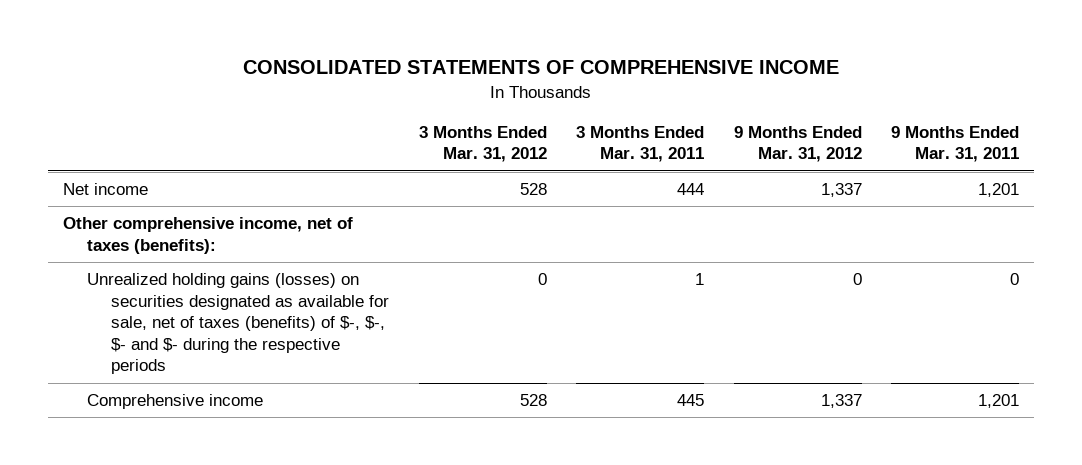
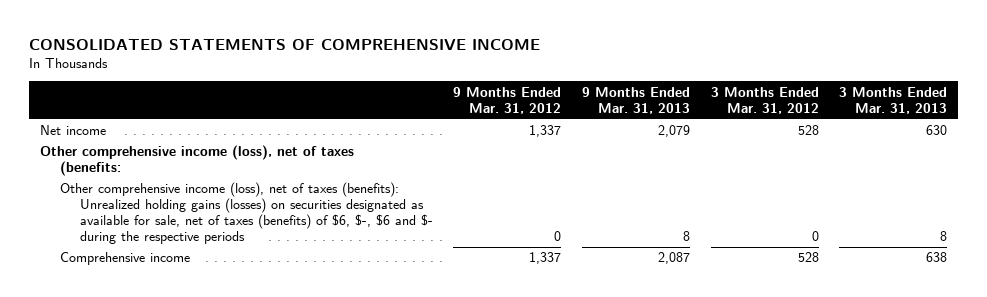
[576,125,705,163] 3 Months Ended Mar. 31, 2011 -> none
[891,125,1020,163] 9 Months Ended Mar. 31, 2011 -> none
none -> [582,86,691,114] 9 Months Ended Mar. 31, 2013
none -> [839,86,948,114] 3 Months Ended Mar. 31, 2013
[62,217,353,254] Other comprehensive income, net of taxes (benefits): -> [39,145,354,177] Other comprehensive income (loss), net of taxes (benefits:
[86,273,390,375] Unrealized holding gains (losses) on securities designated as available for sale, net of taxes (benefits) of $-, $-, $- and $- during the respective periods -> [59,182,433,245] Other comprehensive income (loss), net of taxes (benefits): Unrealized holding gains (losses) on securities designated as available for sale, net of taxes (benefits) of $6, $-, $6 and $- during the respective periods

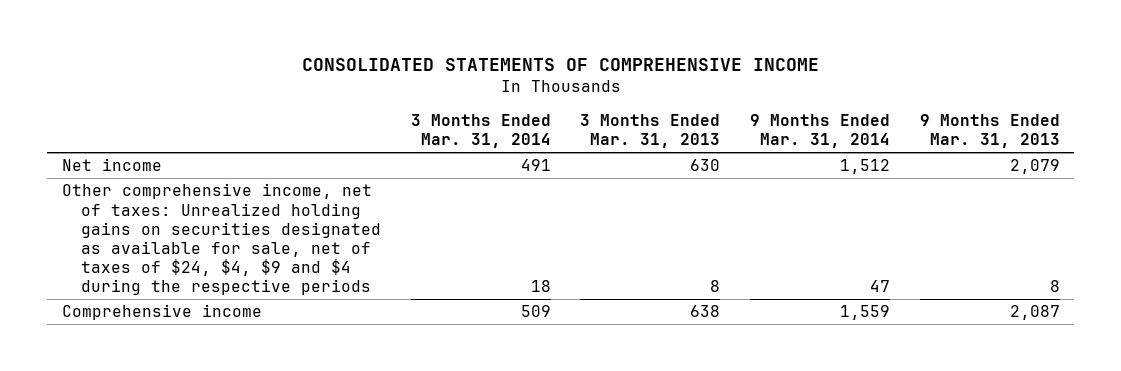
[453,86,562,114] 9 Months Ended Mar. 31, 2012 -> none
[710,86,819,114] 3 Months Ended Mar. 31, 2012 -> none
none -> [410,113,551,149] 3 Months Ended Mar. 31, 2014
none -> [749,113,890,149] 9 Months Ended Mar. 31, 2014
[39,145,354,177] Other comprehensive income (loss), net of taxes (benefits: -> none
[59,182,433,245] Other comprehensive income (loss), net of taxes (benefits): Unrealized holding gains (losses) on securities designated as available for sale, net of taxes (benefits) of $6, $-, $6 and $- during the respective periods -> [61,183,382,296] Other comprehensive income, net of taxes: Unrealized holding gains on securities designated as available for sale, net of taxes of $24, $4, $9 and $4 during the respective periods

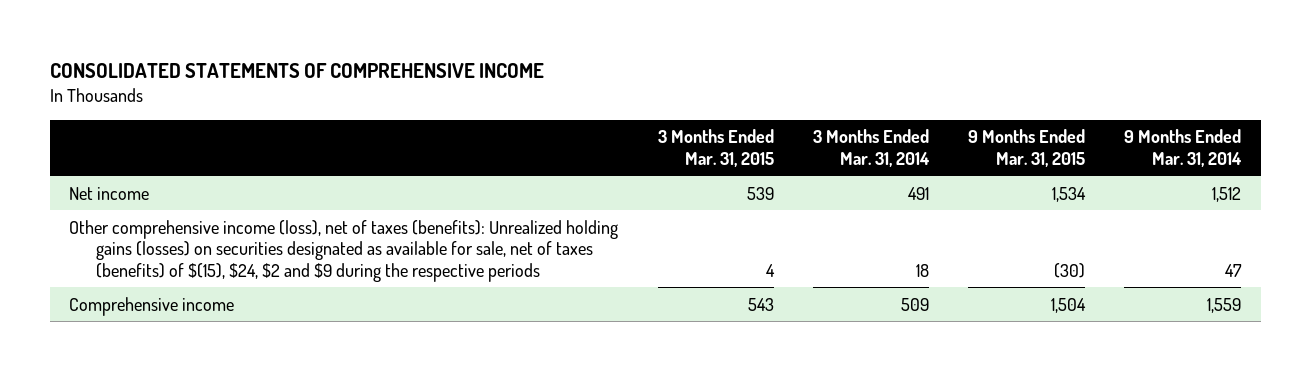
[580,113,721,149] 3 Months Ended Mar. 31, 2013 -> none
[919,113,1060,149] 9 Months Ended Mar. 31, 2013 -> none
none -> [657,129,774,167] 3 Months Ended Mar. 31, 2015
none -> [968,129,1086,167] 9 Months Ended Mar. 31, 2015
[61,183,382,296] Other comprehensive income, net of taxes: Unrealized holding gains on securities designated as available for sale, net of taxes of $24, $4, $9 and $4 during the respective periods -> [69,219,619,282] Other comprehensive income (loss), net of taxes (benefits): Unrealized holding gains (losses) on securities designated as available for sale, net of taxes (benefits) of $(15), $24, $2 and $9 during the respective periods

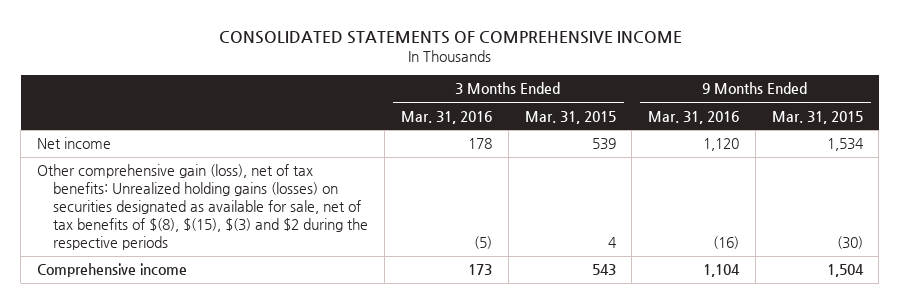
[812,129,930,167] 3 Months Ended Mar. 31, 2014 -> none
[1124,129,1243,167] 9 Months Ended Mar. 31, 2014 -> none
none -> [401,110,493,124] Mar. 31, 2016
none -> [648,110,740,124] Mar. 31, 2016
[69,219,619,282] Other comprehensive income (loss), net of taxes (benefits): Unrealized holding gains (losses) on securities designated as available for sale, net of taxes (benefits) of $(15), $24, $2 and $9 during the respective periods -> [37,164,369,251] Other comprehensive gain (loss), net of tax benefits: Unrealized holding gains (losses) on securities designated as available for sale, net of tax benefits of $(8), $(15), $(3) and $2 during the respective periods

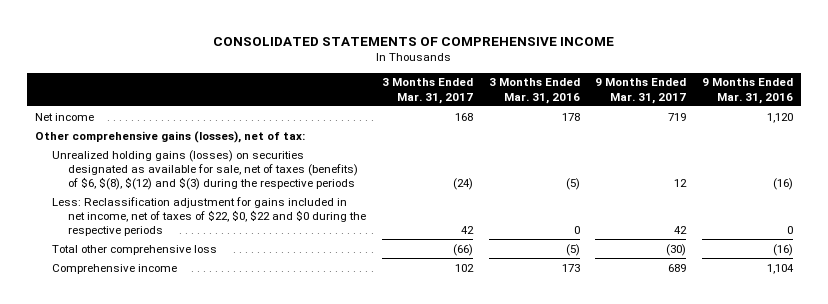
[524,110,616,124] Mar. 31, 2015 -> none
[771,110,863,124] Mar. 31, 2015 -> none
none -> [382,78,474,104] 3 Months Ended Mar. 31, 2017
none -> [595,78,687,104] 9 Months Ended Mar. 31, 2017
none -> [35,130,306,143] Other comprehensive gains (losses), net of tax:
[37,164,369,251] Other comprehensive gain (loss), net of tax benefits: Unrealized holding gains (losses) on securities designated as available for sale, net of tax benefits of $(8), $(15), $(3) and $2 during the respective periods -> [51,149,359,190] Unrealized holding gains (losses) on securities designated as available for sale, net of taxes (benefits) of $6, $(8), $(12) and $(3) during the respective periods
none -> [51,196,367,236] Less: Reclassification adjustment for gains included in net income, net of taxes of $22, $0, $22 and $0 during the respective periods
none -> [51,244,217,255] Total other comprehensive loss

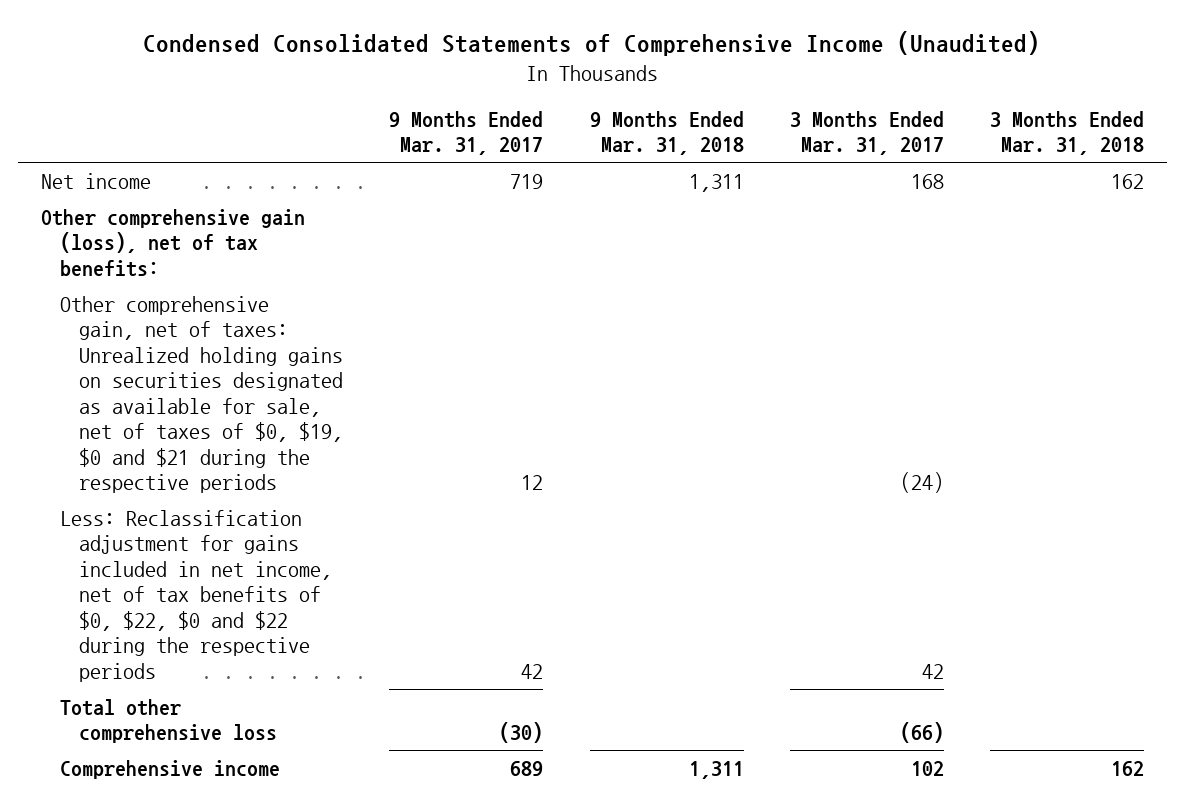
[213,36,615,46] CONSOLIDATED STATEMENTS OF COMPREHENSIVE INCOME -> [143,30,1041,56] Condensed Consolidated Statements of Comprehensive Income (Unaudited)
[488,78,580,104] 3 Months Ended Mar. 31, 2016 -> none
[702,78,794,104] 9 Months Ended Mar. 31, 2016 -> none
none -> [589,110,744,156] 9 Months Ended Mar. 31, 2018
none -> [990,110,1145,156] 3 Months Ended Mar. 31, 2018
[35,130,306,143] Other comprehensive gains (losses), net of tax: -> [40,208,305,277] Other comprehensive gain (loss), net of tax benefits:
[51,149,359,190] Unrealized holding gains (losses) on securities designated as available for sale, net of taxes (benefits) of $6, $(8), $(12) and $(3) during the respective periods -> [60,295,344,494] Other comprehensive gain, net of taxes: Unrealized holding gains on securities designated as available for sale, net of taxes of $0, $19, $0 and $21 during the respective periods
[51,196,367,236] Less: Reclassification adjustment for gains included in net income, net of taxes of $22, $0, $22 and $0 during the respective periods -> [60,509,333,682] Less: Reclassification adjustment for gains included in net income, net of tax benefits of $0, $22, $0 and $22 during the respective periods

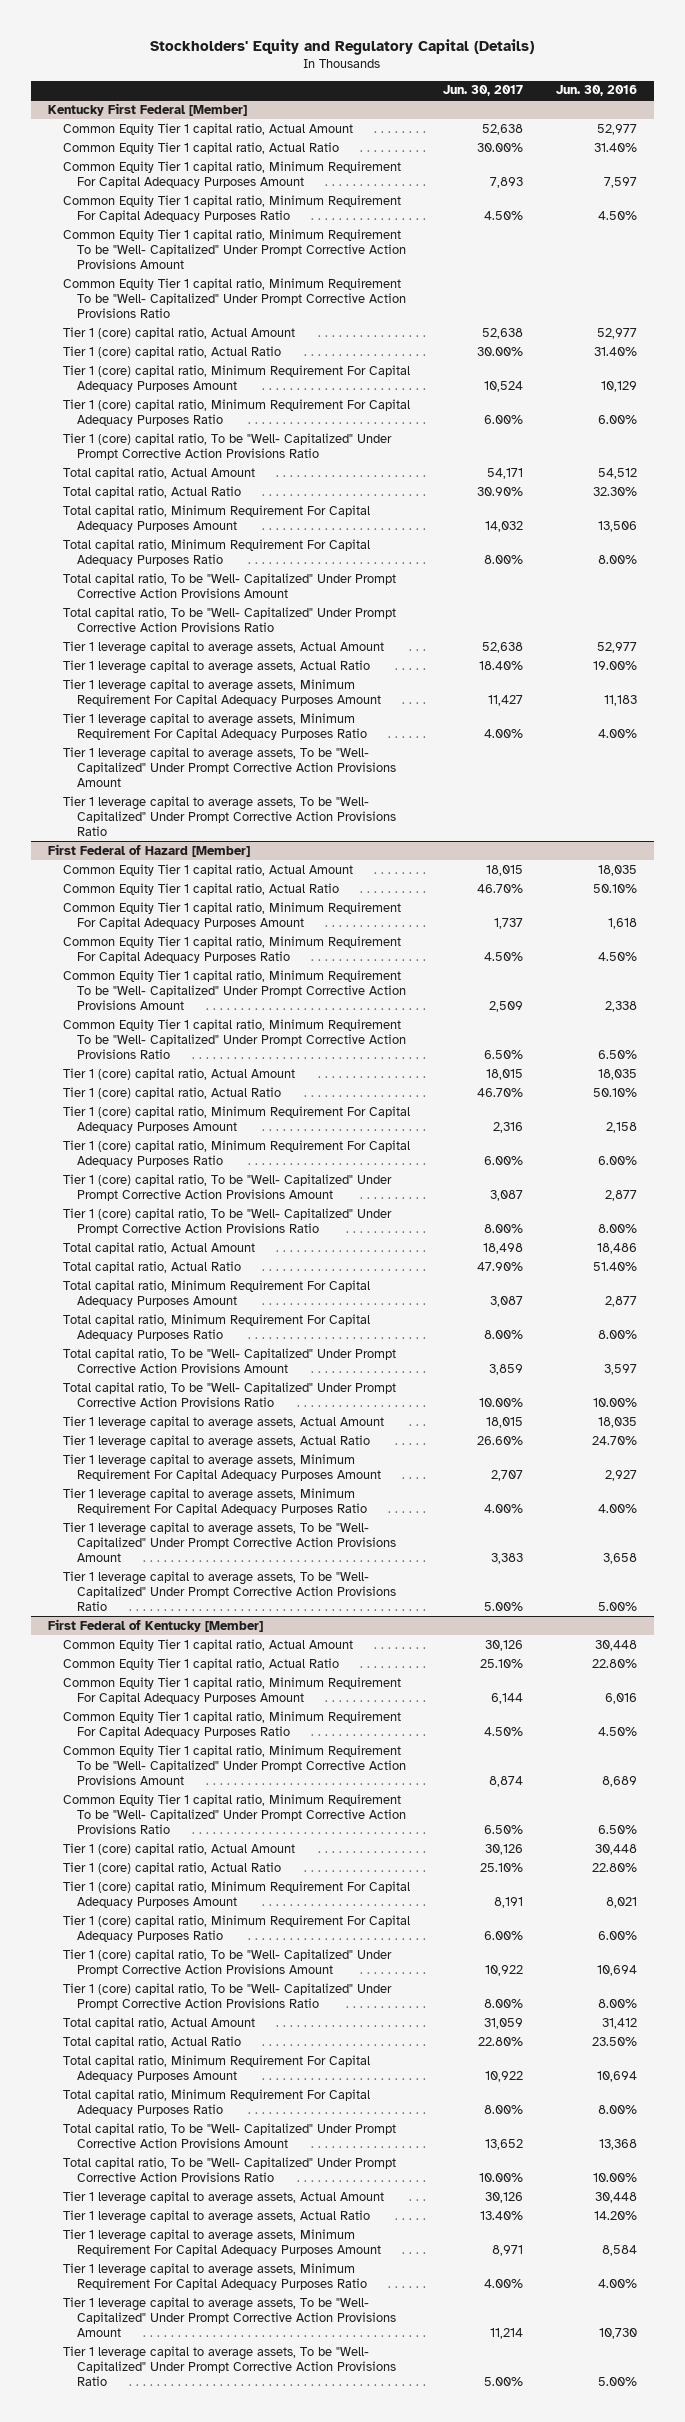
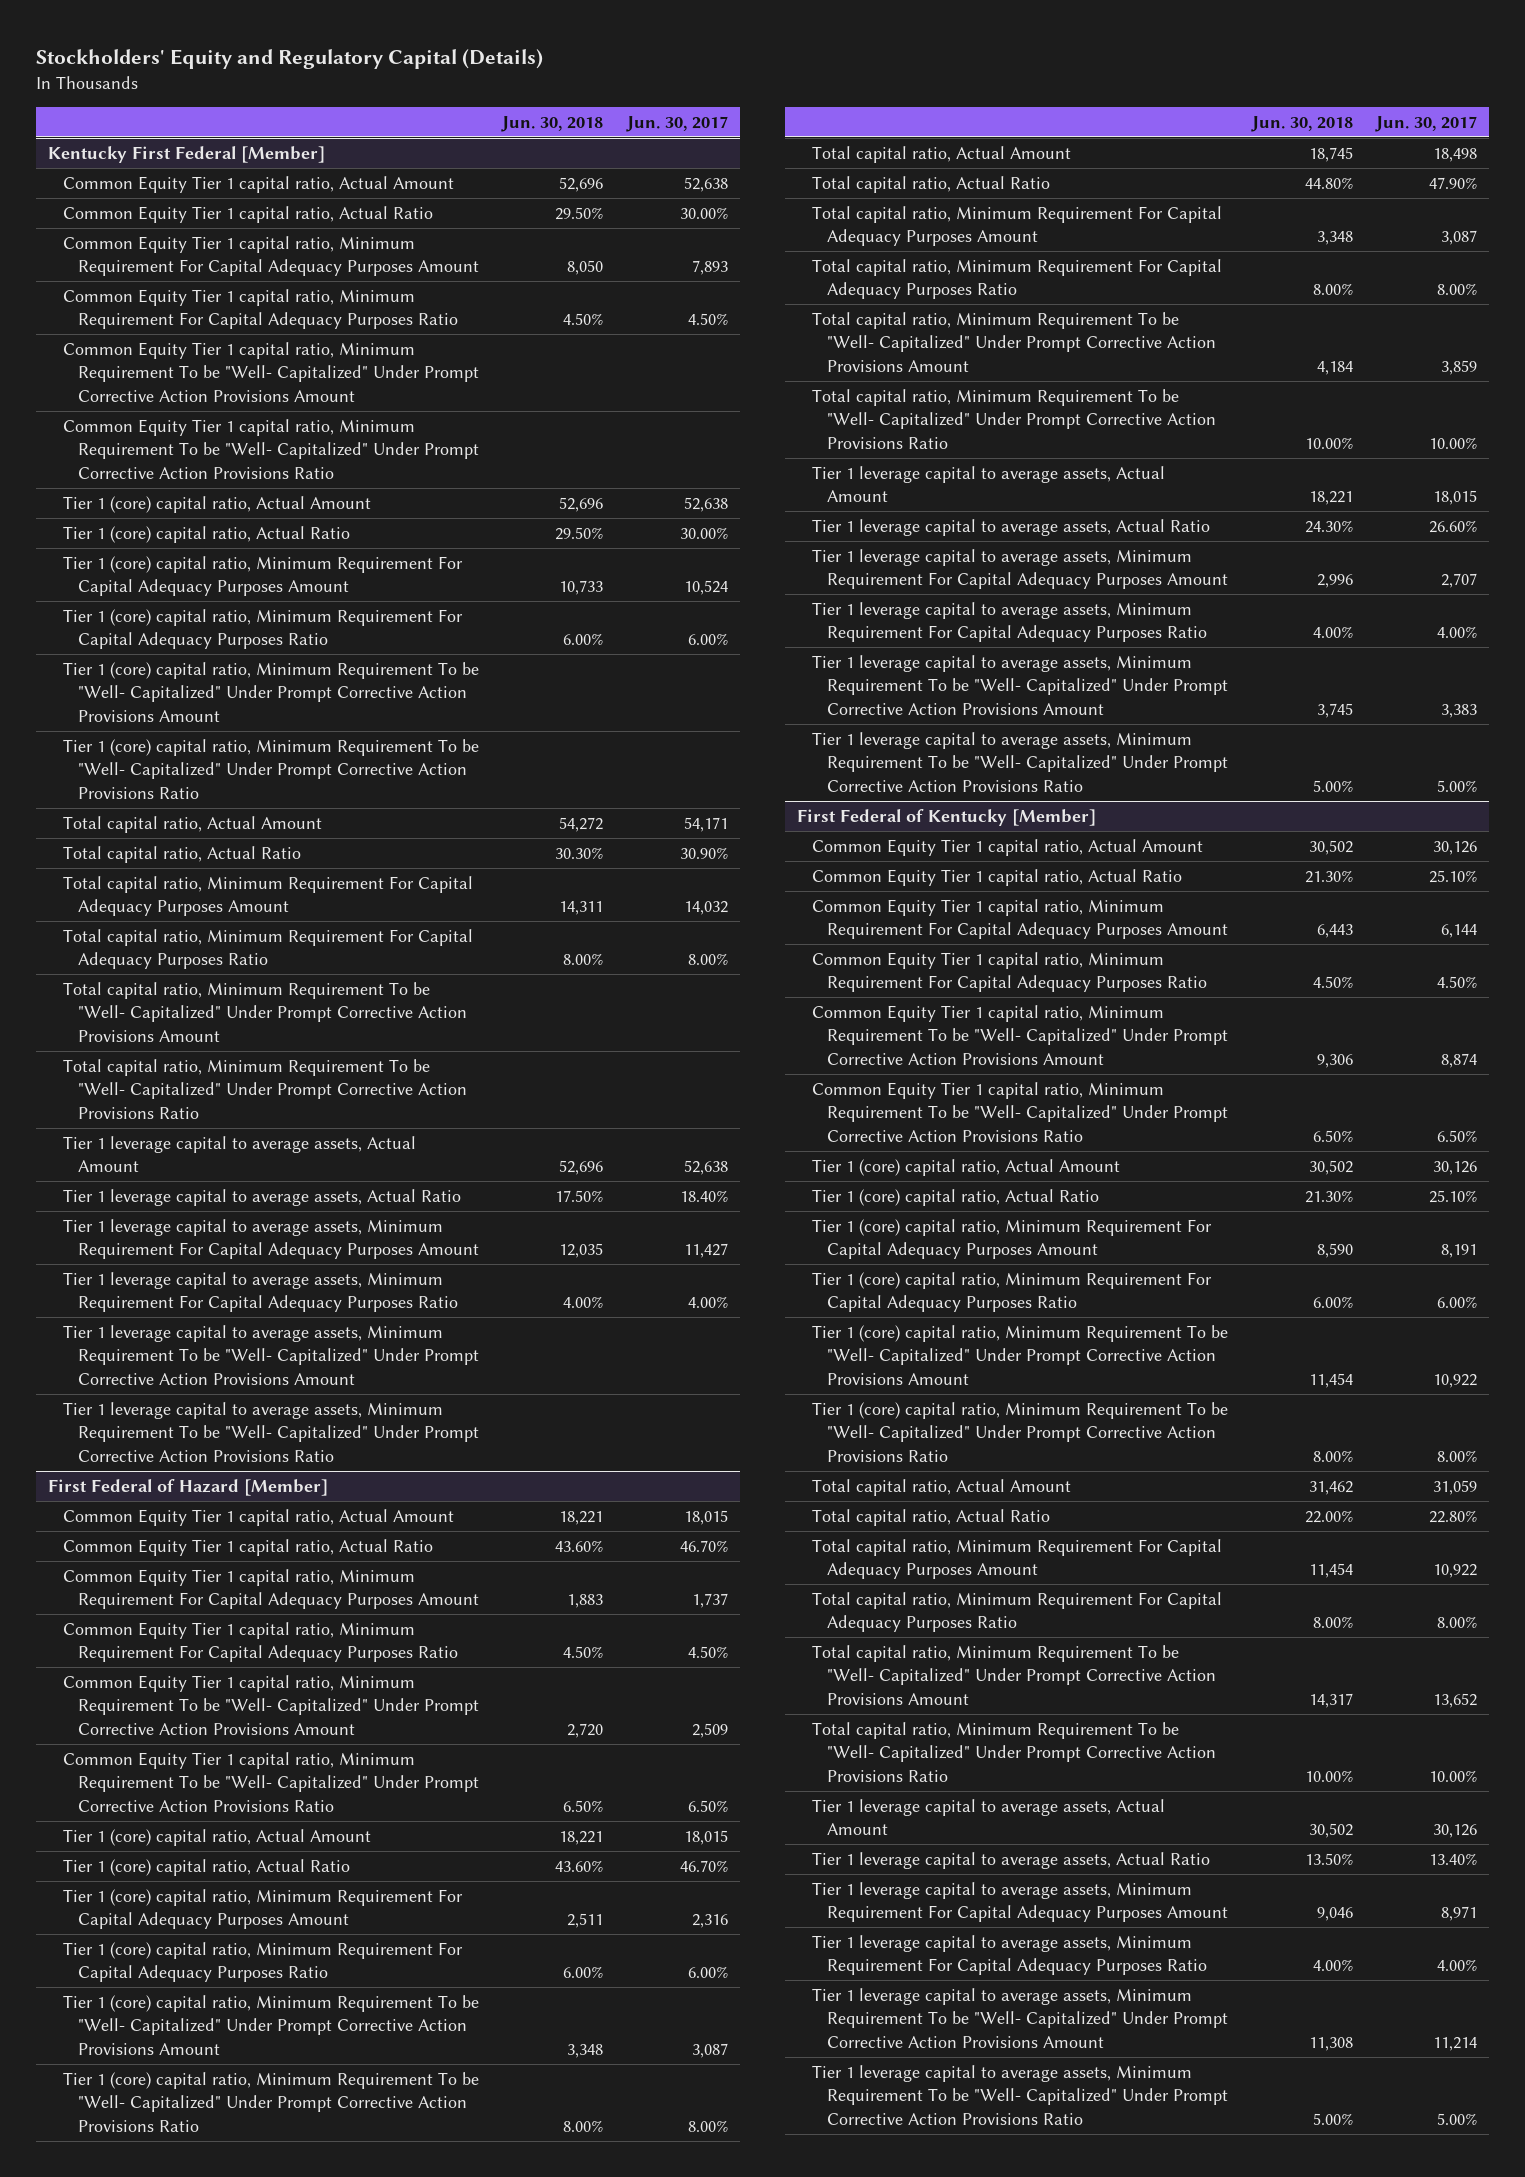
[556,85,638,97] Jun. 30, 2016 -> none
none -> [501,115,604,132] Jun. 30, 2018
none -> [62,661,479,722] Tier 1 (core) capital ratio, Minimum Requirement To be "Well- Capitalized" Under Prompt Corrective Action Provisions Amount
[62,432,392,460] Tier 1 (core) capital ratio, To be "Well- Capitalized" Under Prompt Corrective Action Provisions Ratio -> [62,738,479,799] Tier 1 (core) capital ratio, Minimum Requirement To be "Well- Capitalized" Under Prompt Corrective Action Provisions Ratio
[62,572,396,598] Total capital ratio, To be "Well- Capitalized" Under Prompt Corrective Action Provisions Amount -> [62,981,467,1042] Total capital ratio, Minimum Requirement To be "Well- Capitalized" Under Prompt Corrective Action Provisions Amount
[62,606,396,632] Total capital ratio, To be "Well- Capitalized" Under Prompt Corrective Action Provisions Ratio -> [62,1058,467,1119] Total capital ratio, Minimum Requirement To be "Well- Capitalized" Under Prompt Corrective Action Provisions Ratio
[62,746,397,787] Tier 1 leverage capital to average assets, To be "Well- Capitalized" Under Prompt Corrective Action Provisions Amount -> [62,1324,479,1385] Tier 1 leverage capital to average assets, Minimum Requirement To be "Well- Capitalized" Under Prompt Corrective Action Provisions Amount
[62,795,397,836] Tier 1 leverage capital to average assets, To be "Well- Capitalized" Under Prompt Corrective Action Provisions Ratio -> [62,1401,479,1462] Tier 1 leverage capital to average assets, Minimum Requirement To be "Well- Capitalized" Under Prompt Corrective Action Provisions Ratio
[62,1173,392,1201] Tier 1 (core) capital ratio, To be "Well- Capitalized" Under Prompt Corrective Action Provisions Amount -> [62,1994,479,2055] Tier 1 (core) capital ratio, Minimum Requirement To be "Well- Capitalized" Under Prompt Corrective Action Provisions Amount
[62,1207,392,1235] Tier 1 (core) capital ratio, To be "Well- Capitalized" Under Prompt Corrective Action Provisions Ratio -> [62,2071,479,2132] Tier 1 (core) capital ratio, Minimum Requirement To be "Well- Capitalized" Under Prompt Corrective Action Provisions Ratio
[62,1347,396,1373] Total capital ratio, To be "Well- Capitalized" Under Prompt Corrective Action Provisions Amount -> [811,311,1217,372] Total capital ratio, Minimum Requirement To be "Well- Capitalized" Under Prompt Corrective Action Provisions Amount
[62,1381,396,1407] Total capital ratio, To be "Well- Capitalized" Under Prompt Corrective Action Provisions Ratio -> [811,388,1217,449] Total capital ratio, Minimum Requirement To be "Well- Capitalized" Under Prompt Corrective Action Provisions Ratio
[62,1521,397,1562] Tier 1 leverage capital to average assets, To be "Well- Capitalized" Under Prompt Corrective Action Provisions Amount -> [811,654,1229,715] Tier 1 leverage capital to average assets, Minimum Requirement To be "Well- Capitalized" Under Prompt Corrective Action Provisions Amount
[62,1570,397,1611] Tier 1 leverage capital to average assets, To be "Well- Capitalized" Under Prompt Corrective Action Provisions Ratio -> [811,731,1229,792] Tier 1 leverage capital to average assets, Minimum Requirement To be "Well- Capitalized" Under Prompt Corrective Action Provisions Ratio
[62,1948,392,1976] Tier 1 (core) capital ratio, To be "Well- Capitalized" Under Prompt Corrective Action Provisions Amount -> [811,1324,1228,1385] Tier 1 (core) capital ratio, Minimum Requirement To be "Well- Capitalized" Under Prompt Corrective Action Provisions Amount
[62,1982,392,2010] Tier 1 (core) capital ratio, To be "Well- Capitalized" Under Prompt Corrective Action Provisions Ratio -> [811,1401,1228,1462] Tier 1 (core) capital ratio, Minimum Requirement To be "Well- Capitalized" Under Prompt Corrective Action Provisions Ratio
[62,2122,396,2148] Total capital ratio, To be "Well- Capitalized" Under Prompt Corrective Action Provisions Amount -> [811,1644,1217,1705] Total capital ratio, Minimum Requirement To be "Well- Capitalized" Under Prompt Corrective Action Provisions Amount
[62,2156,396,2182] Total capital ratio, To be "Well- Capitalized" Under Prompt Corrective Action Provisions Ratio -> [811,1721,1217,1782] Total capital ratio, Minimum Requirement To be "Well- Capitalized" Under Prompt Corrective Action Provisions Ratio
[62,2296,397,2337] Tier 1 leverage capital to average assets, To be "Well- Capitalized" Under Prompt Corrective Action Provisions Amount -> [811,1987,1229,2048] Tier 1 leverage capital to average assets, Minimum Requirement To be "Well- Capitalized" Under Prompt Corrective Action Provisions Amount
[62,2345,397,2386] Tier 1 leverage capital to average assets, To be "Well- Capitalized" Under Prompt Corrective Action Provisions Ratio -> [811,2064,1229,2125] Tier 1 leverage capital to average assets, Minimum Requirement To be "Well- Capitalized" Under Prompt Corrective Action Provisions Ratio

